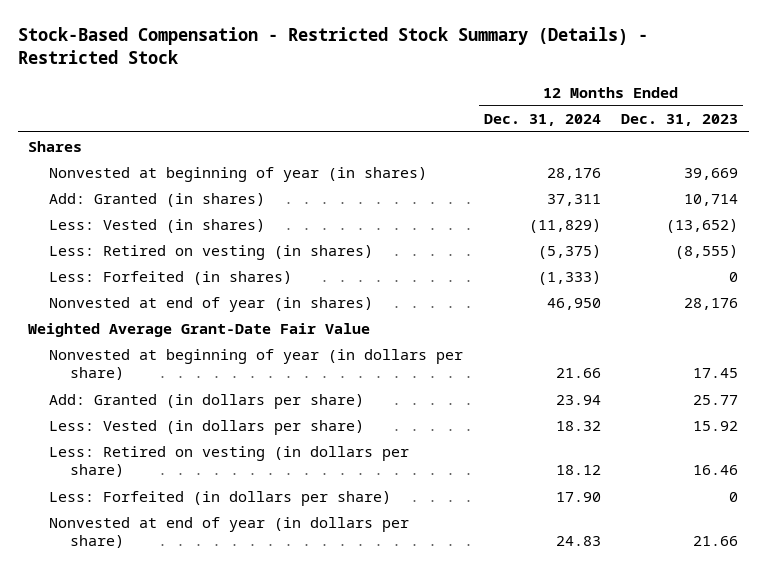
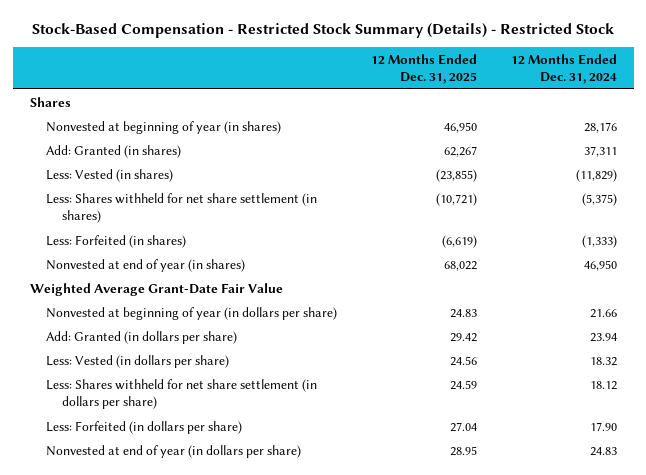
[621,114,739,127] Dec. 31, 2023 -> none
none -> [370,53,477,84] 12 Months Ended Dec. 31, 2025
[49,244,374,260] Less: Retired on vesting (in shares) -> [45,192,317,223] Less: Shares withheld for net share settlement (in shares)
[49,445,410,477] Less: Retired on vesting (in dollars per share) -> [45,378,317,409] Less: Shares withheld for net share settlement (in dollars per share)

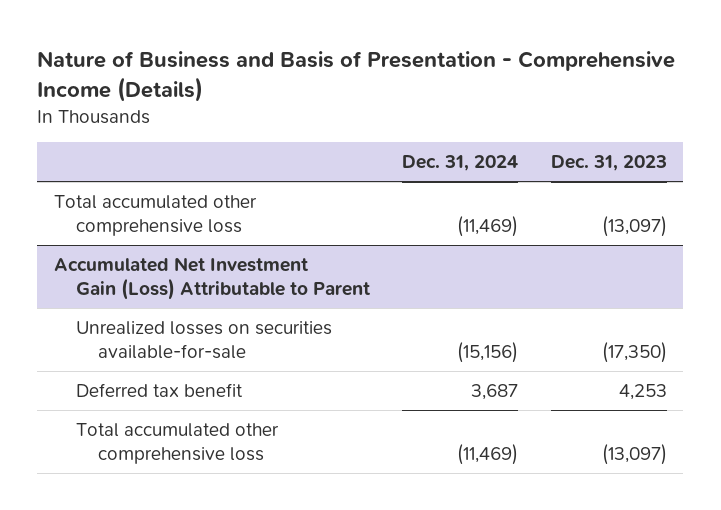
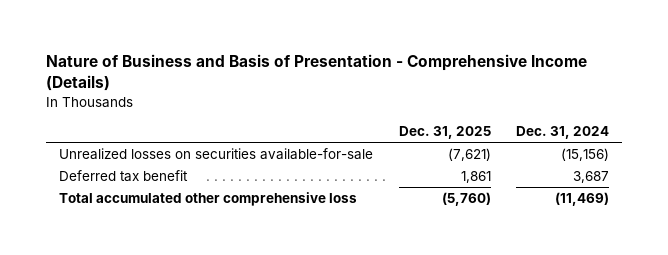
[550,154,667,171] Dec. 31, 2023 -> none
none -> [398,126,491,140] Dec. 31, 2025
[53,195,257,237] Total accumulated other comprehensive loss -> none
[53,257,371,301] Accumulated Net Investment Gain (Loss) Attributable to Parent -> none

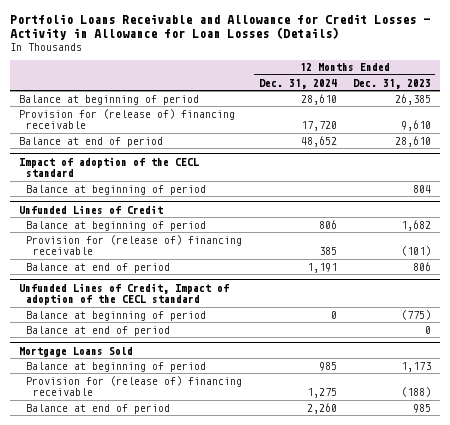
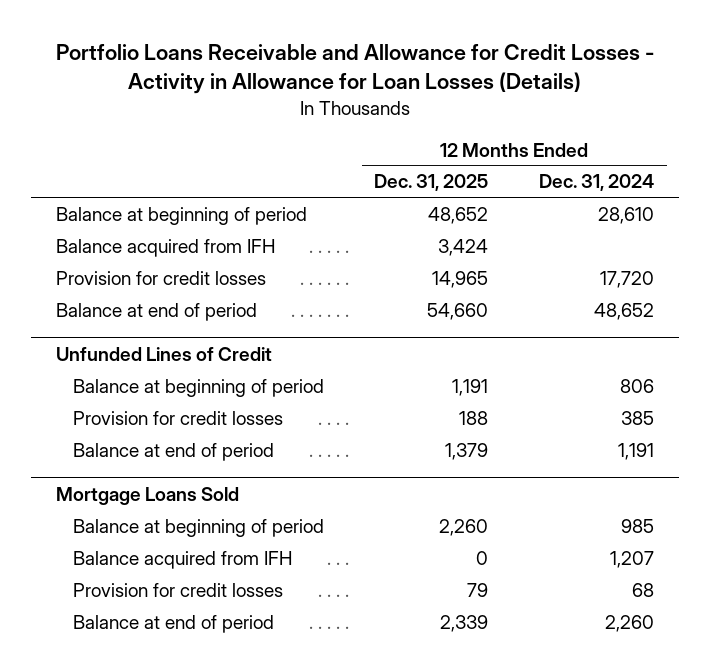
[353,78,432,89] Dec. 31, 2023 -> none
none -> [374,174,489,192] Dec. 31, 2025
none -> [56,238,276,257] Balance acquired from IFH
[18,108,235,130] Provision for (release of) financing receivable -> [56,270,267,285] Provision for credit losses
[18,156,199,178] Impact of adoption of the CECL standard -> none
[25,184,206,195] Balance at beginning of period -> none
[25,234,242,256] Provision for (release of) financing receivable -> [72,410,283,425] Provision for credit losses
[18,282,229,306] Unfunded Lines of Credit, Impact of adoption of the CECL standard -> none
[25,310,206,321] Balance at beginning of period -> none
[25,325,170,336] Balance at end of period -> none
none -> [72,550,292,569] Balance acquired from IFH
[25,375,242,397] Provision for (release of) financing receivable -> [72,582,283,597] Provision for credit losses
[306,388,337,399] 1,275 -> [632,582,655,597] 68

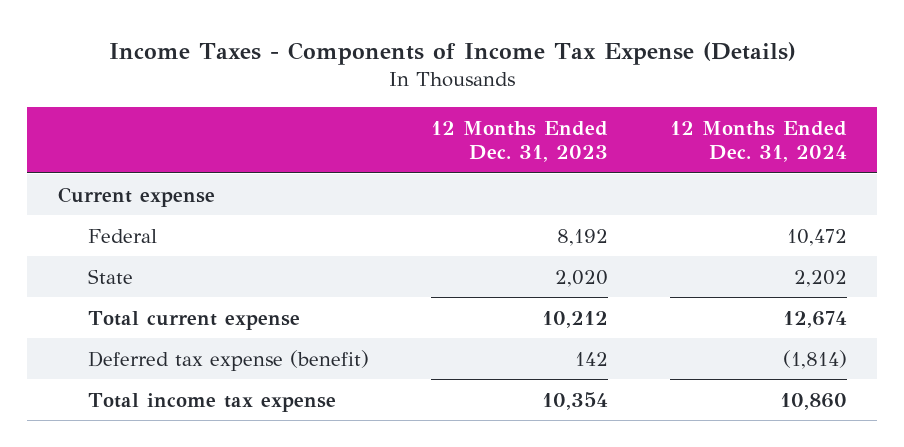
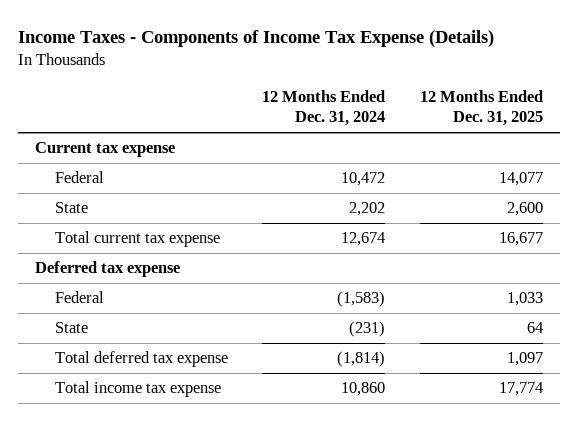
[430,120,608,163] 12 Months Ended Dec. 31, 2023 -> none
none -> [420,89,544,127] 12 Months Ended Dec. 31, 2025
[57,186,215,207] Current expense -> [35,142,176,158] Current tax expense
[88,310,301,330] Total current expense -> [54,231,220,248] Total current tax expense
none -> [35,261,181,278] Deferred tax expense
none -> [54,291,104,304] Federal
none -> [54,322,88,334] State
[88,349,370,371] Deferred tax expense (benefit) -> [54,351,228,368] Total deferred tax expense

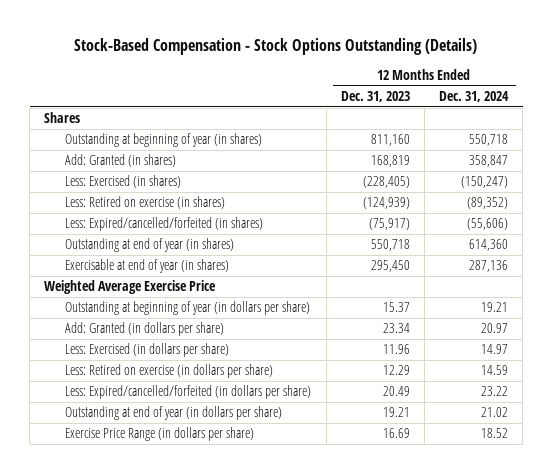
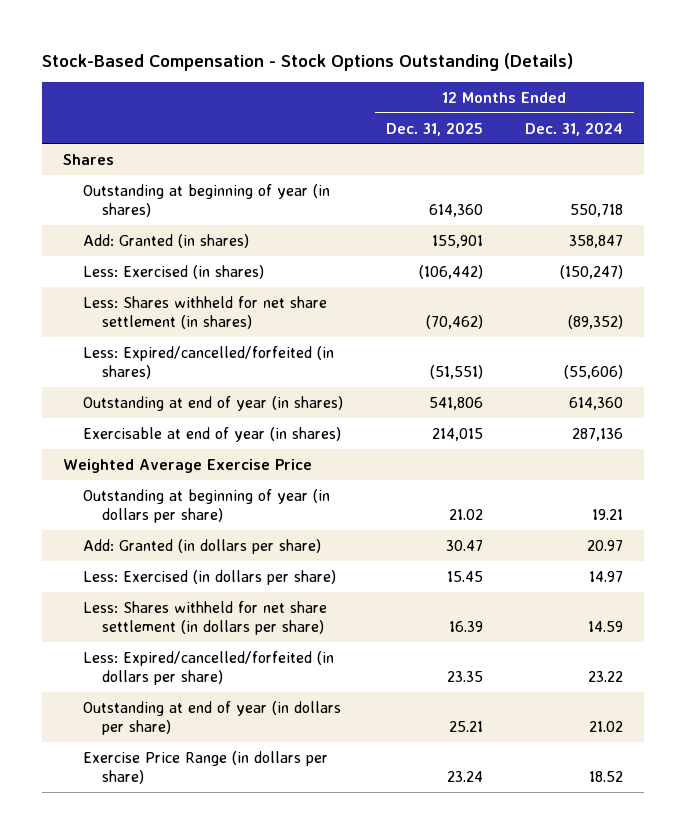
[340,90,410,102] Dec. 31, 2023 -> none
none -> [385,121,483,136] Dec. 31, 2025
[65,196,226,210] Less: Retired on exercise (in shares) -> [82,295,327,330] Less: Shares withheld for net share settlement (in shares)
[65,364,274,379] Less: Retired on exercise (in dollars per share) -> [82,600,327,636] Less: Shares withheld for net share settlement (in dollars per share)

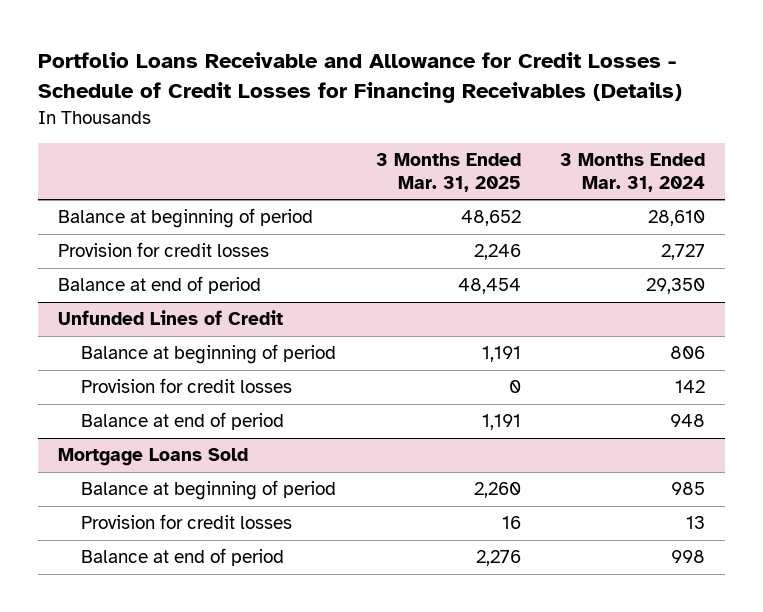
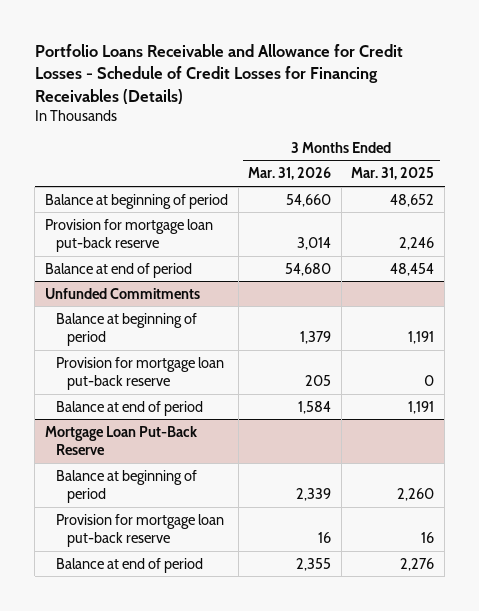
[560,153,706,192] 3 Months Ended Mar. 31, 2024 -> none
none -> [248,167,332,181] Mar. 31, 2026
[57,242,269,258] Provision for credit losses -> [44,218,213,253] Provision for mortgage loan put-back reserve
[57,310,283,326] Unfunded Lines of Credit -> [44,287,200,299] Unfunded Commitments
[81,378,293,394] Provision for credit losses -> [55,356,224,391] Provision for mortgage loan put-back reserve
[57,448,248,467] Mortgage Loans Sold -> [44,425,197,456] Mortgage Loan Put-Back Reserve
[81,514,293,530] Provision for credit losses -> [55,513,224,548] Provision for mortgage loan put-back reserve

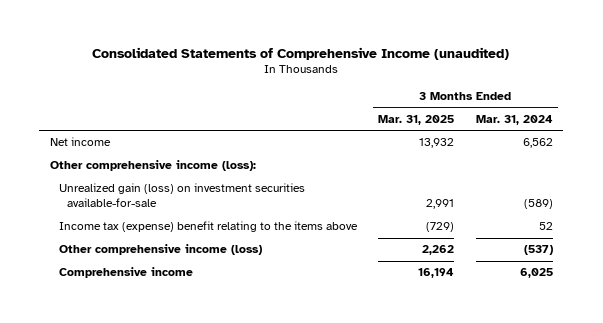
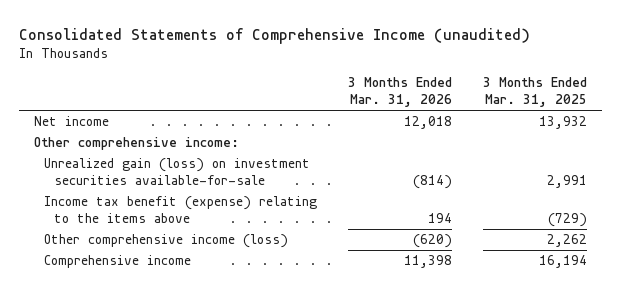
[475,115,553,126] Mar. 31, 2024 -> none
none -> [348,77,453,108] 3 Months Ended Mar. 31, 2026
[49,160,256,172] Other comprehensive income (loss): -> [34,137,240,151] Other comprehensive income:
[58,221,358,233] Income tax (expense) benefit relating to the items above -> [44,196,318,224] Income tax benefit (expense) relating to the items above

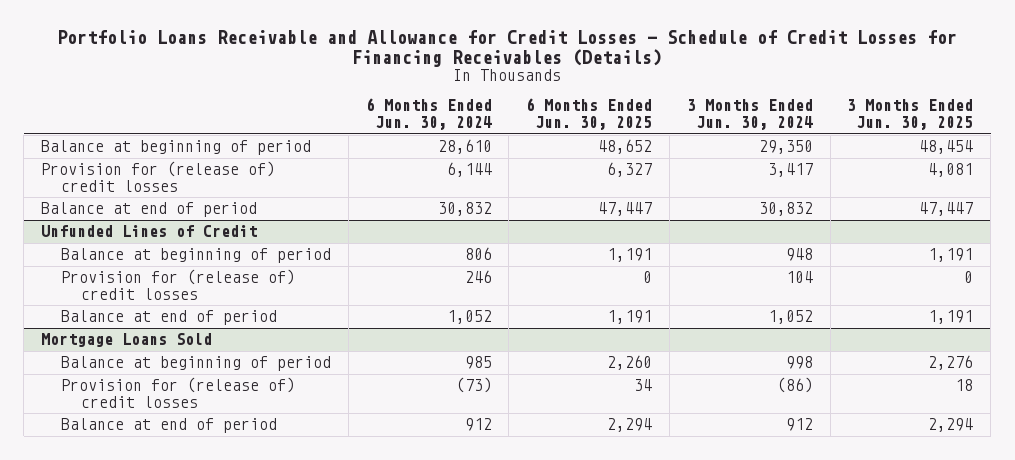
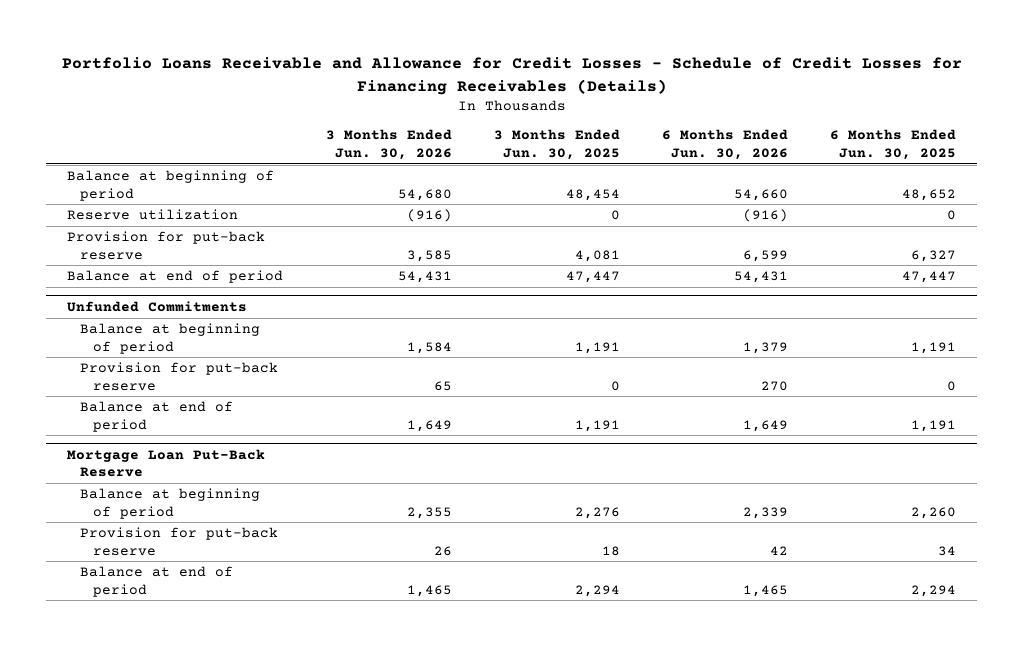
[365,98,492,131] 6 Months Ended Jun. 30, 2024 -> none
[686,99,813,131] 3 Months Ended Jun. 30, 2024 -> none
none -> [325,129,452,160] 3 Months Ended Jun. 30, 2026
none -> [662,129,789,160] 6 Months Ended Jun. 30, 2026
none -> [67,209,239,221] Reserve utilization
[41,161,276,192] Provision for (release of) credit losses -> [67,231,266,260] Provision for put-back reserve
[41,225,258,238] Unfunded Lines of Credit -> [67,300,248,312] Unfunded Commitments
[60,269,295,300] Provision for (release of) credit losses -> [80,362,279,391] Provision for put-back reserve
[41,333,213,348] Mortgage Loans Sold -> [67,448,266,478] Mortgage Loan Put-Back Reserve
[60,377,295,408] Provision for (release of) credit losses -> [80,527,279,556] Provision for put-back reserve

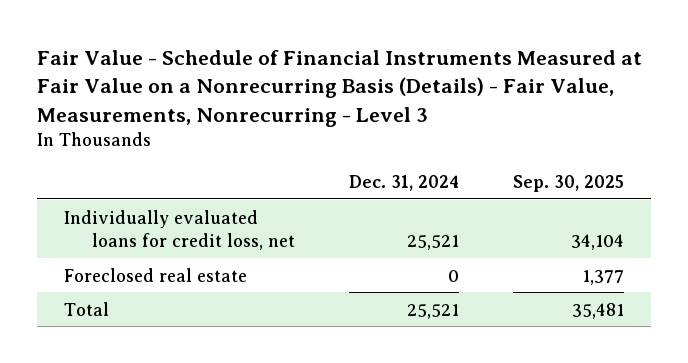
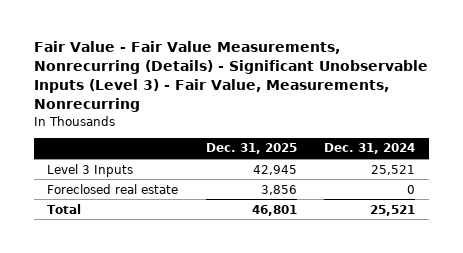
[36,50,642,127] Fair Value - Schedule of Financial Instruments Measured at Fair Value on a Nonrecurring Basis (Details) - Fair Value, Measurements, Nonrecurring - Level 3 -> [33,41,428,113] Fair Value - Fair Value Measurements, Nonrecurring (Details) - Significant Unobservable Inputs (Level 3) - Fair Value, Measurements, Nonrecurring
[513,174,625,192] Sep. 30, 2025 -> none
none -> [205,143,297,155] Dec. 31, 2025
[63,209,296,250] Individually evaluated loans for credit loss, net -> [47,163,134,177] Level 3 Inputs

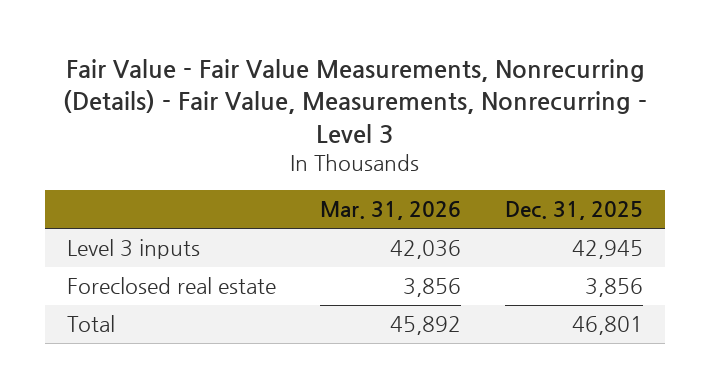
[33,41,428,113] Fair Value - Fair Value Measurements, Nonrecurring (Details) - Significant Unobservable Inputs (Level 3) - Fair Value, Measurements, Nonrecurring -> [62,59,647,143] Fair Value - Fair Value Measurements, Nonrecurring (Details) - Fair Value, Measurements, Nonrecurring - Level 3
[324,143,416,155] Dec. 31, 2024 -> none
none -> [319,201,461,221] Mar. 31, 2026
[47,163,134,177] Level 3 Inputs -> [67,239,201,260] Level 3 inputs

